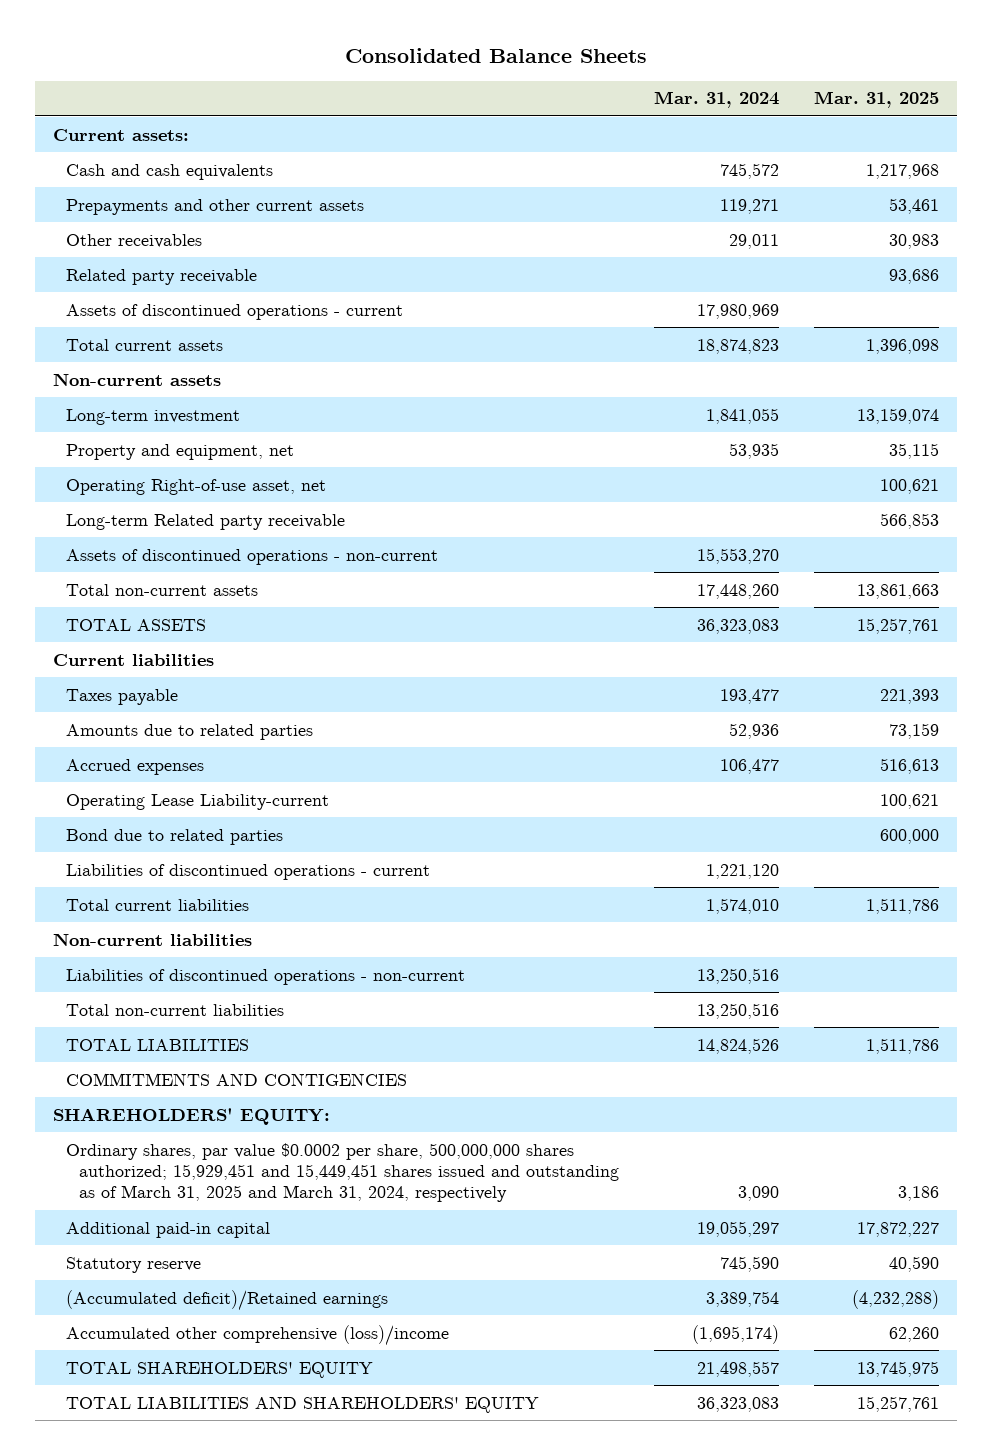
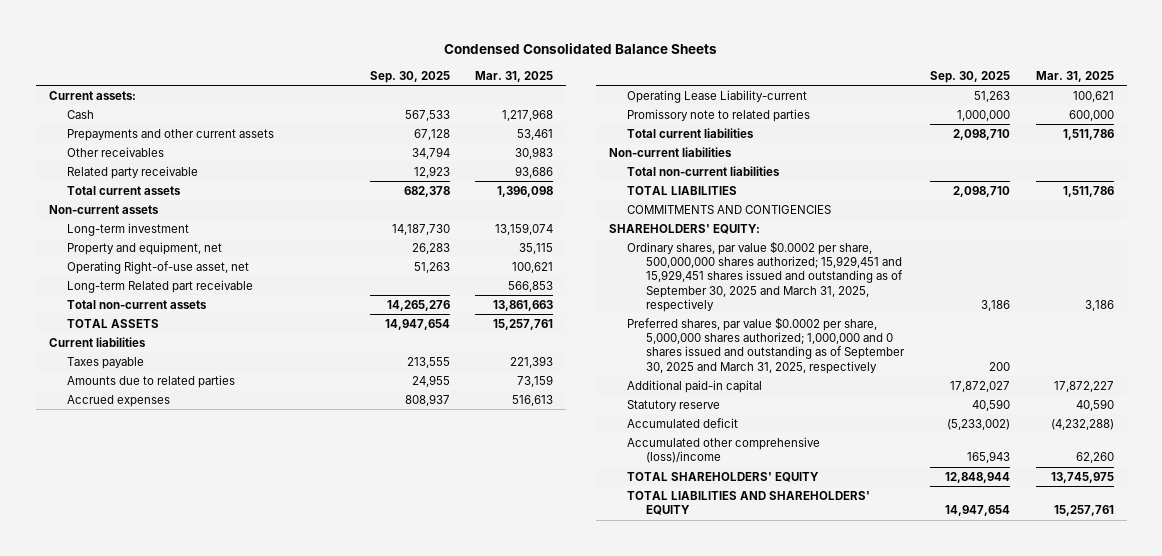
[345,47,648,63] Consolidated Balance Sheets -> [444,42,718,54] Condensed Consolidated Balance Sheets
[654,91,780,109] Mar. 31, 2024 -> none
none -> [369,70,450,83] Sep. 30, 2025
[66,163,274,180] Cash and cash equivalents -> [67,110,95,120] Cash
[66,303,404,320] Assets of discontinued operations - current -> none
[66,548,439,565] Assets of discontinued operations - non-current -> none
[66,513,346,530] Long-term Related party receivable -> [67,280,254,294] Long-term Related part receivable
[66,828,284,845] Bond due to related parties -> none
[66,863,431,880] Liabilities of discontinued operations - current -> none
none -> [627,109,811,123] Promissory note to related parties
[66,968,466,985] Liabilities of discontinued operations - non-current -> none
[66,1142,620,1203] Ordinary shares, par value $0.0002 per share, 500,000,000 shares authorized; 15,929,451 and 15,449,451 shares issued and outstanding as of March 31, 2025 and March 31, 2024, respectively -> [627,241,903,312] Ordinary shares, par value $0.0002 per share, 500,000,000 shares authorized; 15,929,451 and 15,929,451 shares issued and outstanding as of September 30, 2025 and March 31, 2025, respectively
none -> [627,317,905,374] Preferred shares, par value $0.0002 per share, 5,000,000 shares authorized; 1,000,000 and 0 shares issued and outstanding as of September 30, 2025 and March 31, 2025, respectively
[66,1289,389,1311] (Accumulated deficit)/Retained earnings -> [627,418,739,429] Accumulated deficit

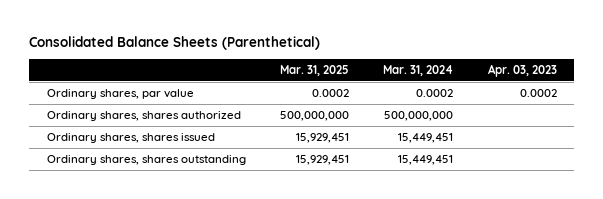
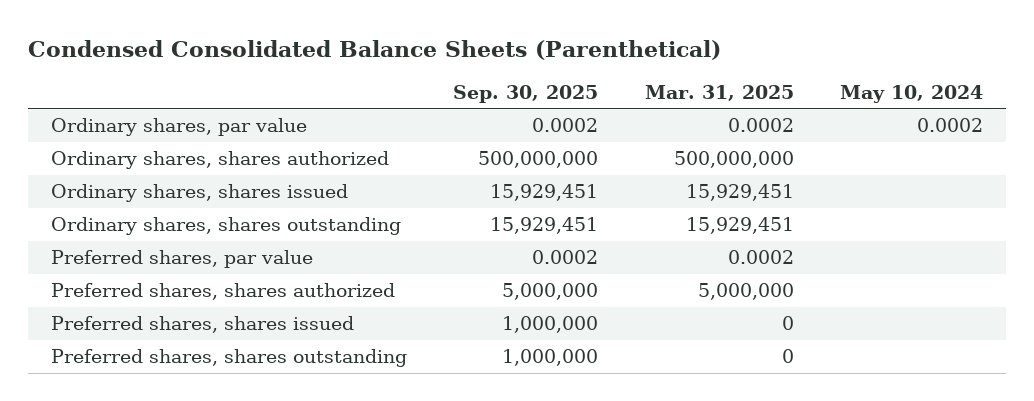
[29,36,321,51] Consolidated Balance Sheets (Parenthetical) -> [27,39,721,60] Condensed Consolidated Balance Sheets (Parenthetical)
[383,65,454,77] Mar. 31, 2024 -> none
[487,64,557,78] Apr. 03, 2023 -> none
none -> [453,84,599,103] Sep. 30, 2025
none -> [840,84,984,103] May 10, 2024
none -> [50,250,313,269] Preferred shares, par value
none -> [50,283,395,301] Preferred shares, shares authorized
none -> [50,316,354,334] Preferred shares, shares issued
none -> [50,349,407,368] Preferred shares, shares outstanding

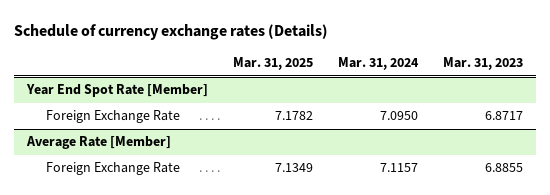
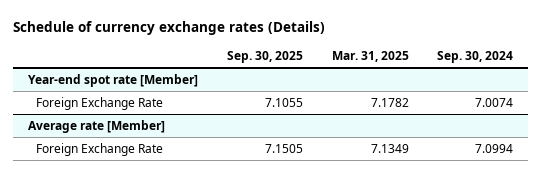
[338,57,420,71] Mar. 31, 2024 -> none
[443,57,524,71] Mar. 31, 2023 -> none
none -> [226,50,303,63] Sep. 30, 2025
none -> [437,50,514,63] Sep. 30, 2024
[25,84,208,98] Year End Spot Rate [Member] -> [27,73,198,87] Year-end spot rate [Member]
[25,136,171,150] Average Rate [Member] -> [27,119,165,133] Average rate [Member]

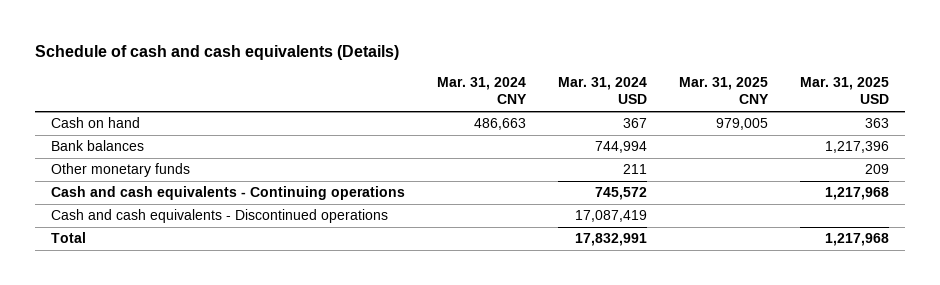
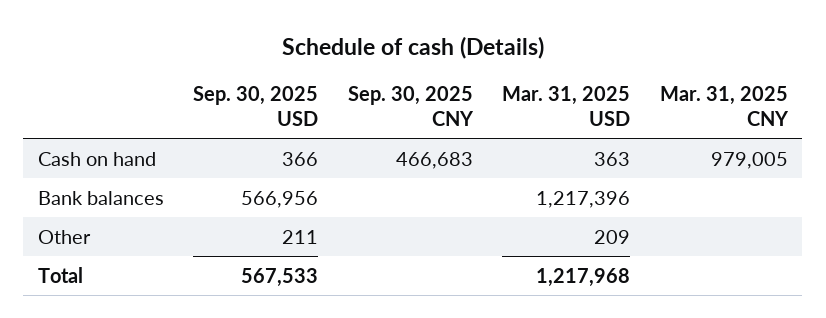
[34,44,399,60] Schedule of cash and cash equivalents (Details) -> [281,35,544,59] Schedule of cash (Details)
[437,77,528,105] Mar. 31, 2024 CNY -> none
[558,77,648,105] Mar. 31, 2024 USD -> none
none -> [193,86,319,127] Sep. 30, 2025 USD
none -> [347,86,474,127] Sep. 30, 2025 CNY
[50,186,405,201] Cash and cash equivalents - Continuing operations -> none
[50,209,388,224] Cash and cash equivalents - Discontinued operations -> none
[50,163,190,178] Other monetary funds -> [38,229,92,244] Other

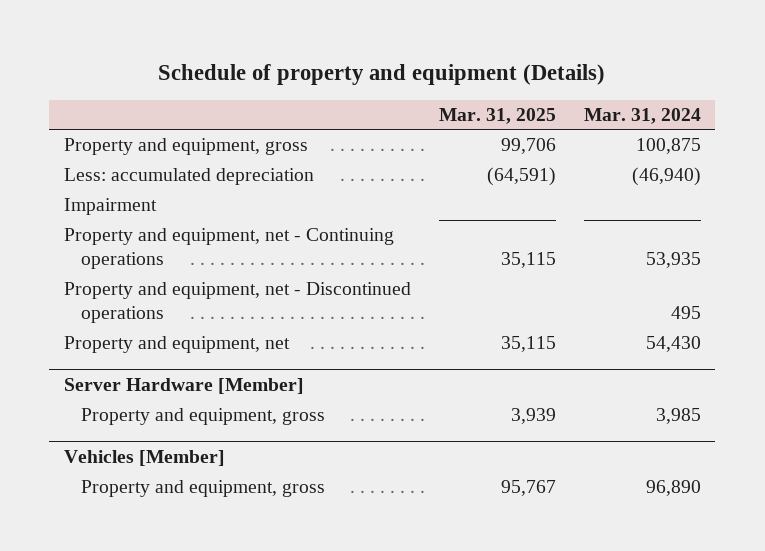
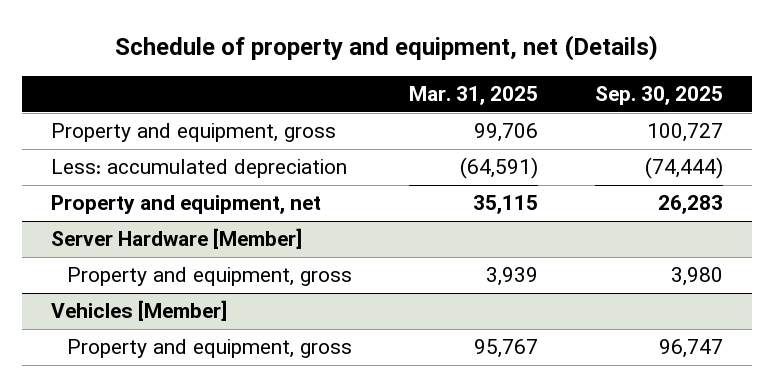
[158,63,606,85] Schedule of property and equipment (Details) -> [114,34,658,61] Schedule of property and equipment, net (Details)
[584,107,702,124] Mar. 31, 2024 -> none
none -> [595,86,724,106] Sep. 30, 2025
[63,198,157,216] Impairment -> none
[63,228,394,270] Property and equipment, net - Continuing operations -> none
[63,282,411,324] Property and equipment, net - Discontinued operations -> none

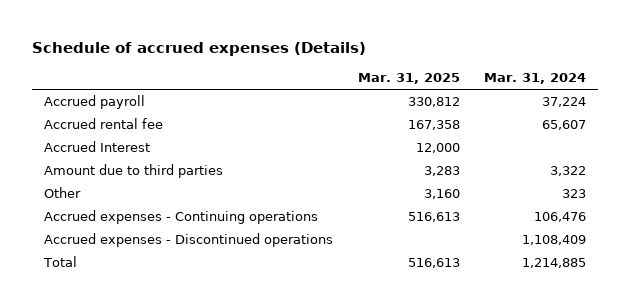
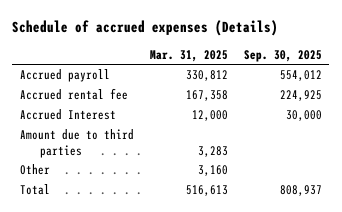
[483,73,586,85] Mar. 31, 2024 -> none
none -> [243,49,322,62] Sep. 30, 2025
[44,210,319,225] Accrued expenses - Continuing operations -> none
[44,233,334,248] Accrued expenses - Discontinued operations -> none

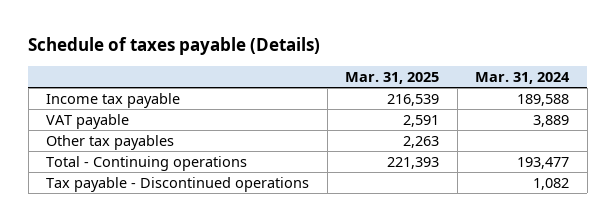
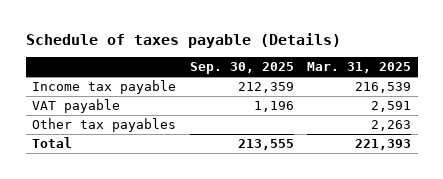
[475,71,571,84] Mar. 31, 2024 -> none
none -> [189,62,294,75] Sep. 30, 2025
[46,176,310,192] Tax payable - Discontinued operations -> none
[46,155,248,171] Total - Continuing operations -> [32,136,73,148] Total

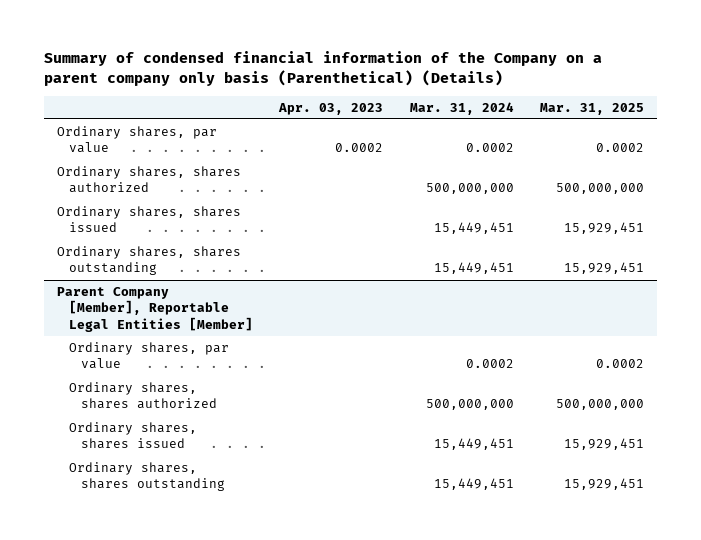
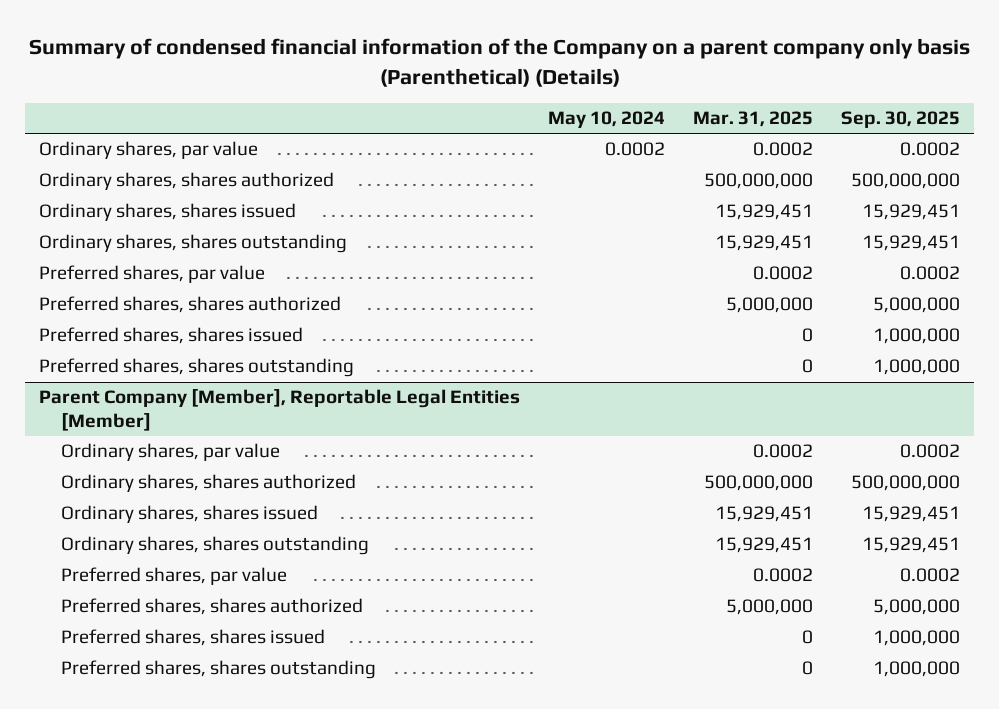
[278,102,384,115] Apr. 03, 2023 -> none
[409,101,514,115] Mar. 31, 2024 -> none
none -> [548,111,666,129] May 10, 2024
none -> [841,111,961,129] Sep. 30, 2025
none -> [39,265,266,284] Preferred shares, par value
none -> [39,296,342,314] Preferred shares, shares authorized
none -> [39,327,304,345] Preferred shares, shares issued
none -> [39,358,355,378] Preferred shares, shares outstanding
none -> [60,567,287,586] Preferred shares, par value
none -> [60,598,363,616] Preferred shares, shares authorized
none -> [60,629,325,647] Preferred shares, shares issued
none -> [60,660,376,680] Preferred shares, shares outstanding

